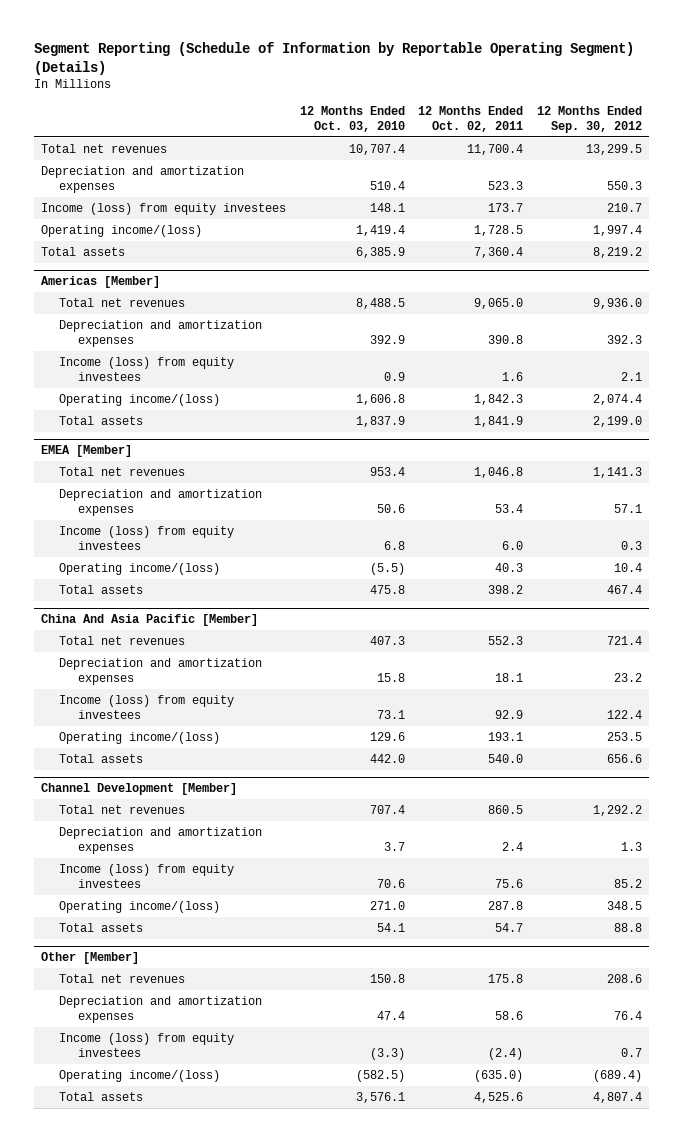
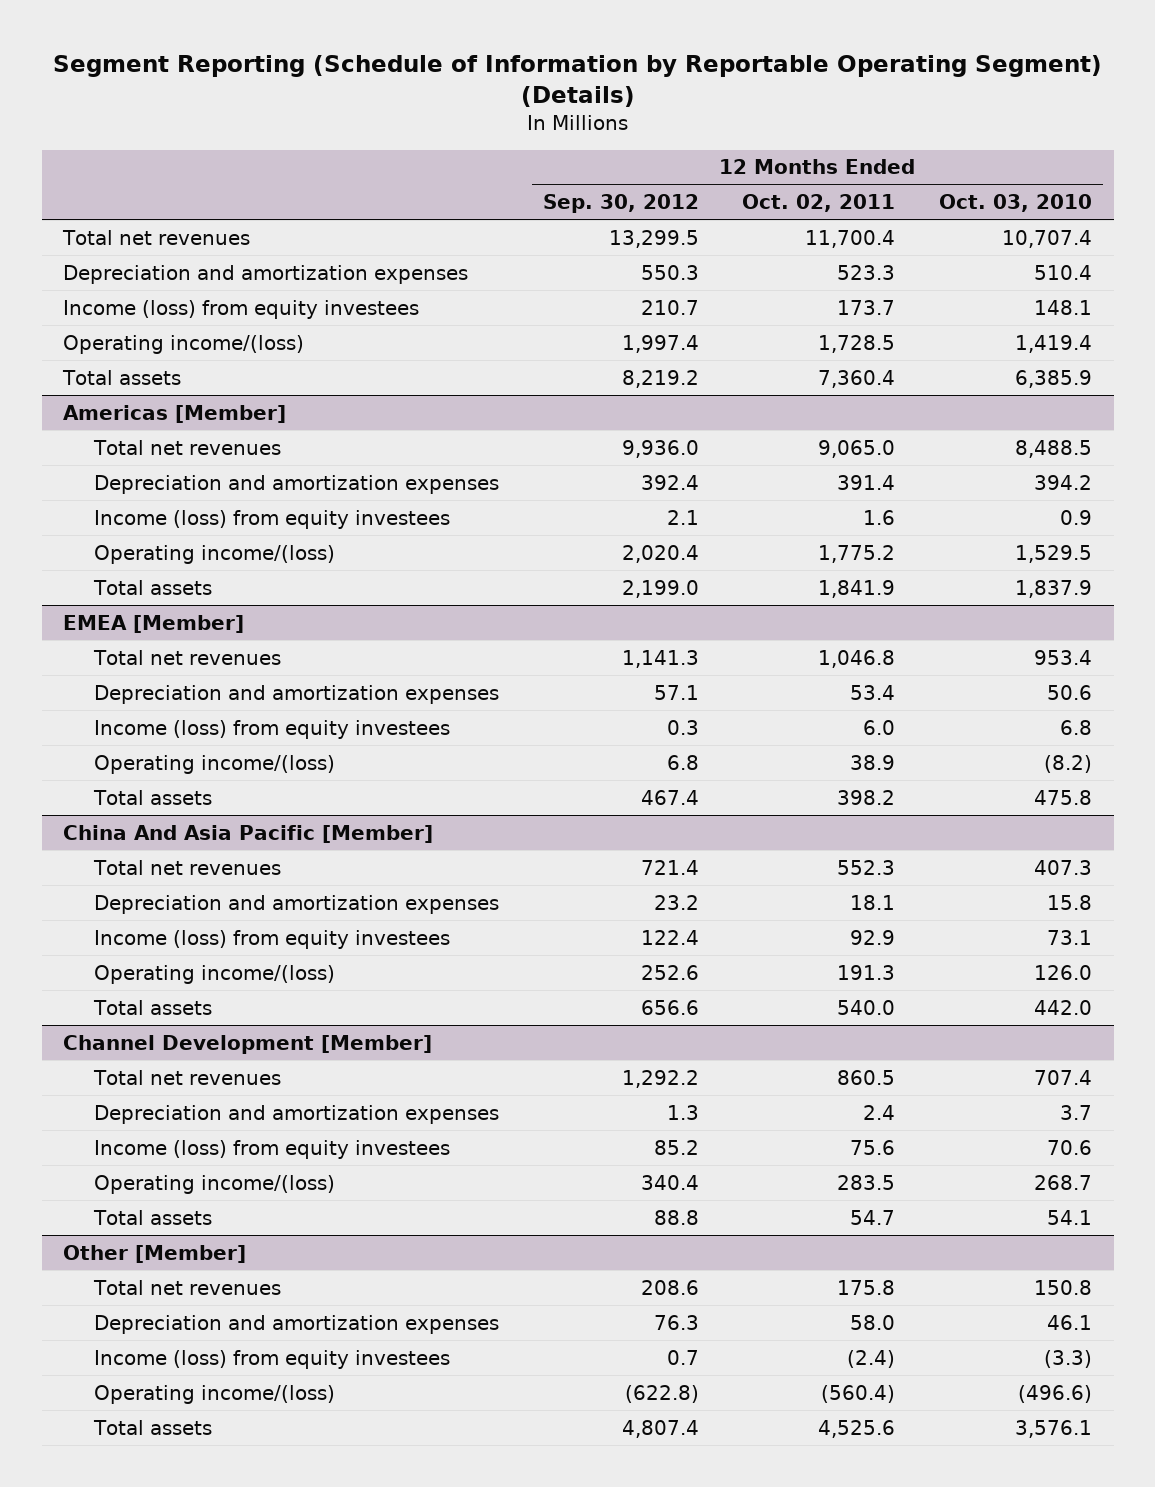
[369,334,405,344] 392.9 -> [1034,474,1093,490] 394.2
[488,334,524,344] 390.8 -> [837,474,896,490] 391.4
[606,334,642,344] 392.3 -> [640,474,699,490] 392.4
[355,394,405,406] 1,606.8 -> [1015,544,1093,563] 1,529.5
[474,394,524,406] 1,842.3 -> [818,544,896,563] 1,775.2
[592,394,642,406] 2,074.4 -> [621,544,699,563] 2,020.4
[369,563,405,576] (5.5) -> [1044,754,1093,773] (8.2)
[495,563,524,573] 40.3 -> [850,754,896,770] 38.9
[613,563,642,573] 10.4 -> [666,754,699,770] 6.8
[369,732,405,742] 129.6 -> [1034,964,1093,980] 126.0
[488,732,524,742] 193.1 -> [837,964,896,980] 191.3
[606,732,642,742] 253.5 -> [640,964,699,980] 252.6
[369,901,405,911] 271.0 -> [1034,1174,1093,1190] 268.7
[488,901,524,911] 287.8 -> [837,1174,896,1190] 283.5
[606,901,642,911] 348.5 -> [640,1174,699,1190] 340.4
[376,1010,405,1020] 47.4 -> [1047,1314,1093,1330] 46.1
[495,1010,524,1020] 58.6 -> [850,1314,896,1330] 58.0
[613,1010,642,1020] 76.4 -> [653,1314,699,1330] 76.3
[355,1070,405,1083] (582.5) -> [1018,1384,1093,1403] (496.6)
[474,1070,524,1083] (635.0) -> [821,1384,896,1403] (560.4)
[592,1070,642,1083] (689.4) -> [624,1384,699,1403] (622.8)

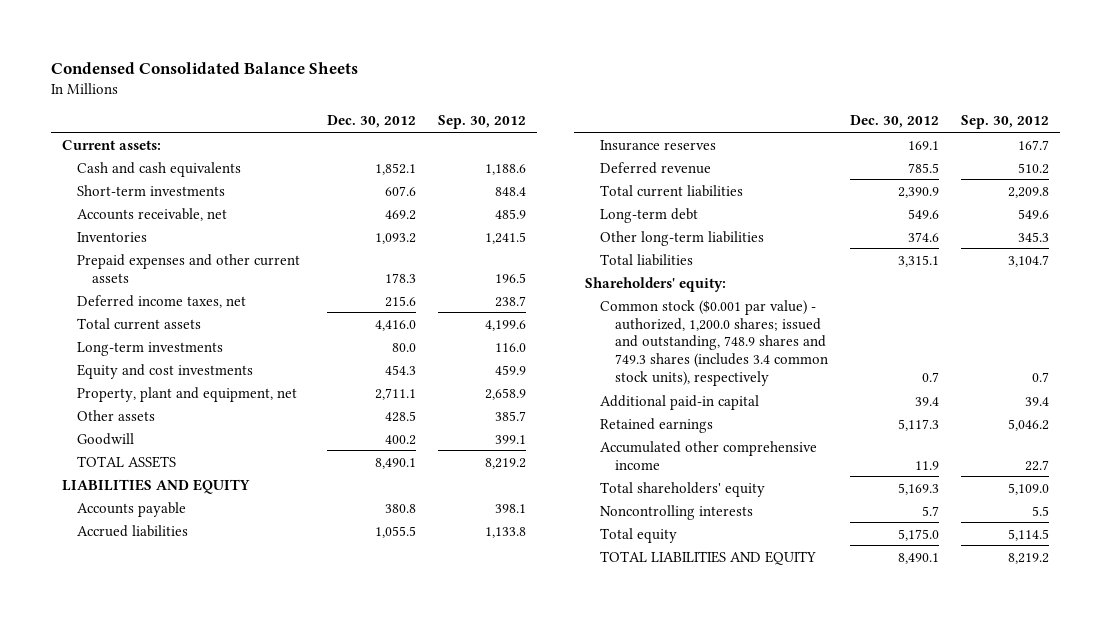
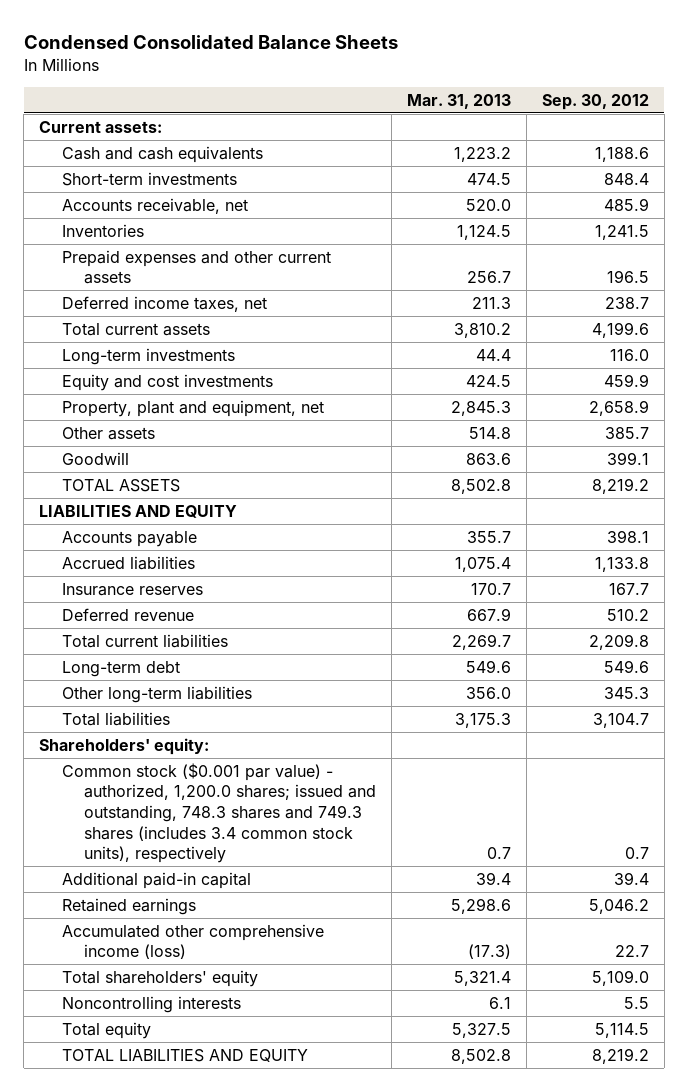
[326,115,416,129] Dec. 30, 2012 -> none
none -> [407,93,512,109] Mar. 31, 2013
[600,299,829,387] Common stock ($0.001 par value) - authorized, 1,200.0 shares; issued and outstanding, 748.9 shares and 749.3 shares (includes 3.4 common stock units), respectively -> [61,762,377,864] Common stock ($0.001 par value) - authorized, 1,200.0 shares; issued and outstanding, 748.3 shares and 749.3 shares (includes 3.4 common stock units), respectively
[600,440,818,470] Accumulated other comprehensive income -> [61,923,324,960] Accumulated other comprehensive income (loss)

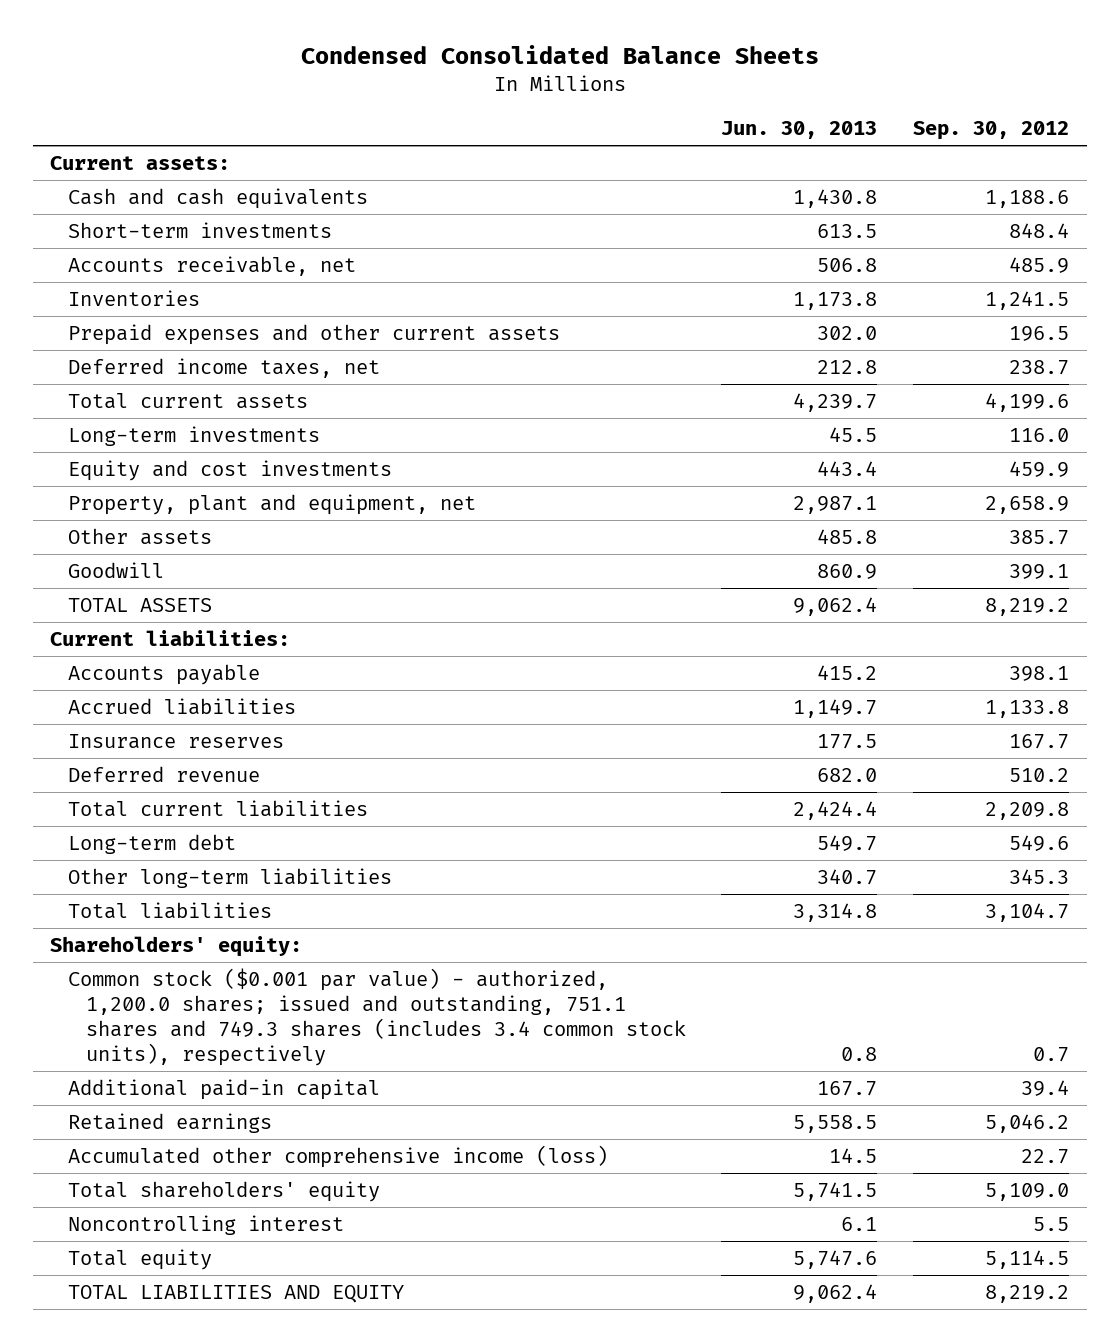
[407,93,512,109] Mar. 31, 2013 -> none
none -> [721,121,878,140] Jun. 30, 2013
[39,504,238,518] LIABILITIES AND EQUITY -> none
none -> [50,630,291,647] Current liabilities:
[61,762,377,864] Common stock ($0.001 par value) - authorized, 1,200.0 shares; issued and outstanding, 748.3 shares and 749.3 shares (includes 3.4 common stock units), respectively -> [68,968,687,1067] Common stock ($0.001 par value) - authorized, 1,200.0 shares; issued and outstanding, 751.1 shares and 749.3 shares (includes 3.4 common stock units), respectively
[61,995,241,1013] Noncontrolling interests -> [68,1215,345,1236] Noncontrolling interest

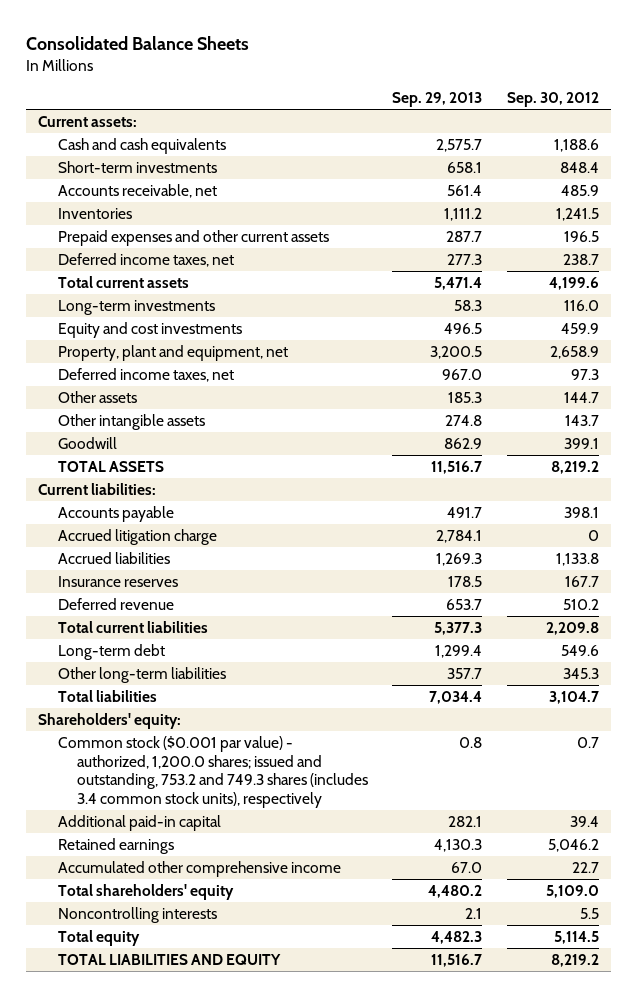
[300,44,819,64] Condensed Consolidated Balance Sheets -> [26,36,250,51] Consolidated Balance Sheets
[721,121,878,140] Jun. 30, 2013 -> none
none -> [392,92,483,108] Sep. 29, 2013
none -> [57,367,234,382] Deferred income taxes, net
[1008,530,1069,546] 385.7 -> [563,391,599,403] 144.7
none -> [57,413,205,430] Other intangible assets
none -> [57,528,217,545] Accrued litigation charge
[68,968,687,1067] Common stock ($0.001 par value) - authorized, 1,200.0 shares; issued and outstanding, 751.1 shares and 749.3 shares (includes 3.4 common stock units), respectively -> [57,735,368,809] Common stock ($0.001 par value) - authorized, 1,200.0 shares; issued and outstanding, 753.2 and 749.3 shares (includes 3.4 common stock units), respectively
[68,1145,609,1169] Accumulated other comprehensive income (loss) -> [57,860,341,877] Accumulated other comprehensive income
[68,1215,345,1236] Noncontrolling interest -> [57,906,217,923] Noncontrolling interests

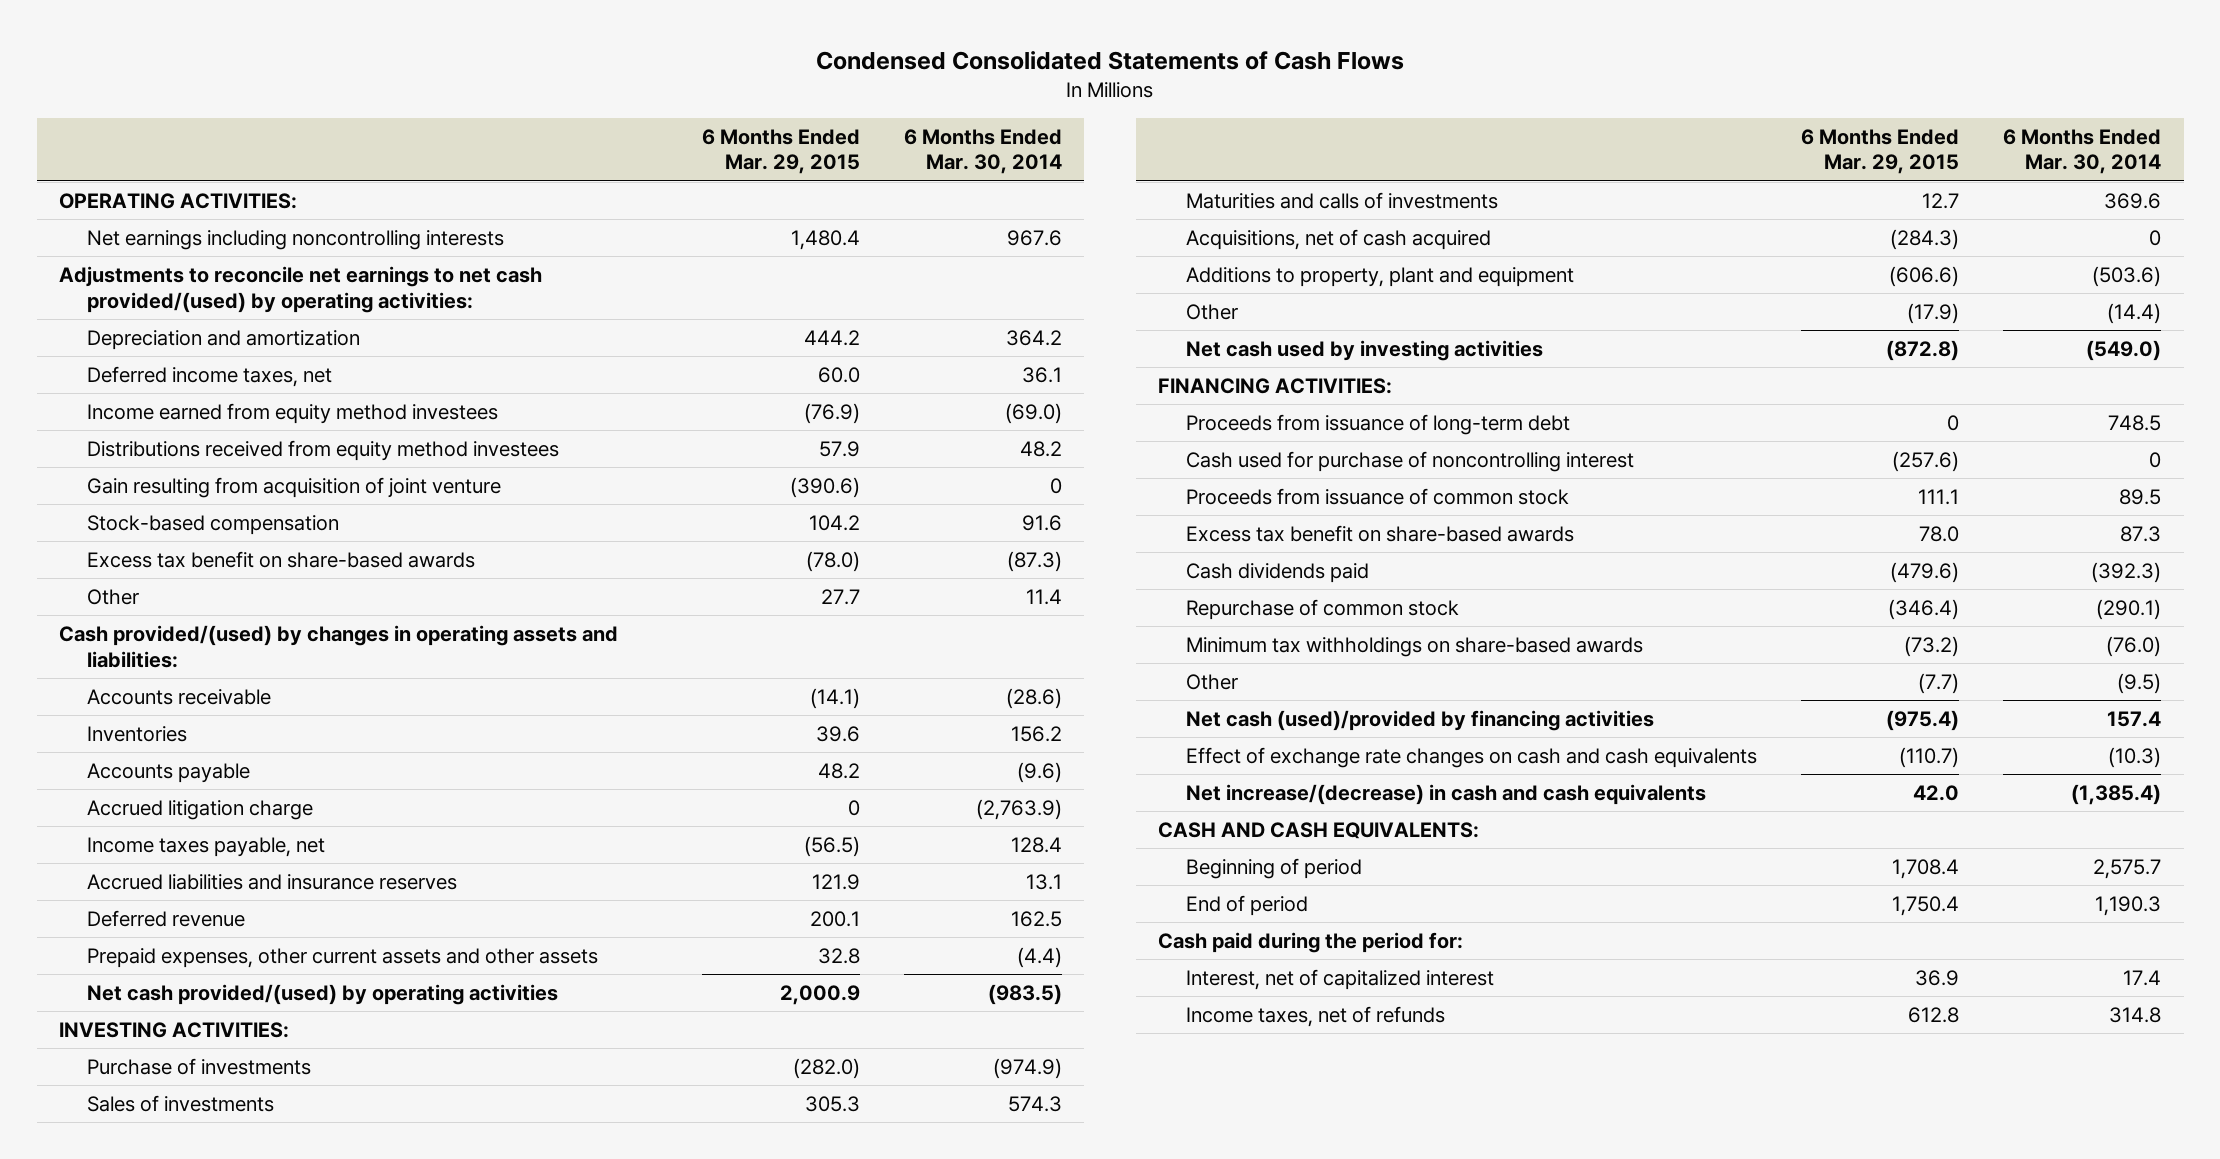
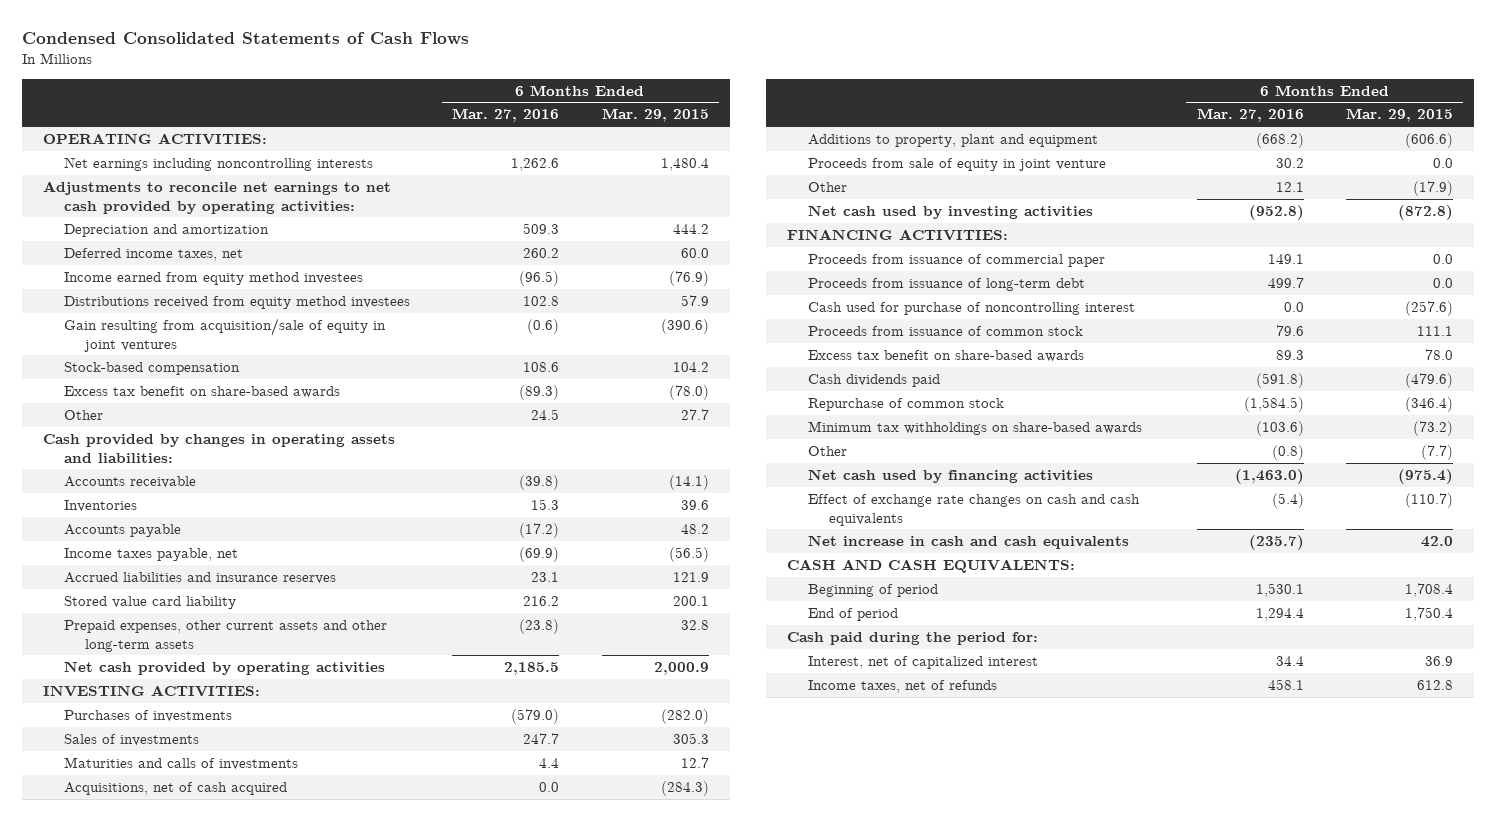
[904,128,1063,175] 6 Months Ended Mar. 30, 2014 -> none
none -> [452,108,560,123] Mar. 27, 2016
[58,266,542,313] Adjustments to reconcile net earnings to net cash provided/(used) by operating activities: -> [42,180,391,214] Adjustments to reconcile net earnings to net cash provided by operating activities:
[86,477,501,499] Gain resulting from acquisition of joint venture -> [63,317,386,352] Gain resulting from acquisition/sale of equity in joint ventures
[58,625,618,668] Cash provided/(used) by changes in operating assets and liabilities: -> [42,433,395,463] Cash provided by changes in operating assets and liabilities:
[86,800,313,821] Accrued litigation charge -> none
[86,910,245,928] Deferred revenue -> [63,595,236,609] Stored value card liability
[86,948,598,969] Prepaid expenses, other current assets and other assets -> [63,619,387,652] Prepaid expenses, other current assets and other long-term assets
[86,984,558,1006] Net cash provided/(used) by operating activities -> [63,660,385,675] Net cash provided by operating activities
[86,1058,311,1076] Purchase of investments -> [63,709,232,722] Purchases of investments
none -> [808,157,1107,171] Proceeds from sale of equity in joint venture
none -> [808,253,1106,267] Proceeds from issuance of commercial paper
[1947,415,1960,432] 0 -> [1432,277,1453,288] 0.0
[1186,710,1655,732] Net cash (used)/provided by financing activities -> [808,468,1094,483] Net cash used by financing activities
[1186,784,1707,806] Net increase/(decrease) in cash and cash equivalents -> [808,534,1130,549] Net increase in cash and cash equivalents

